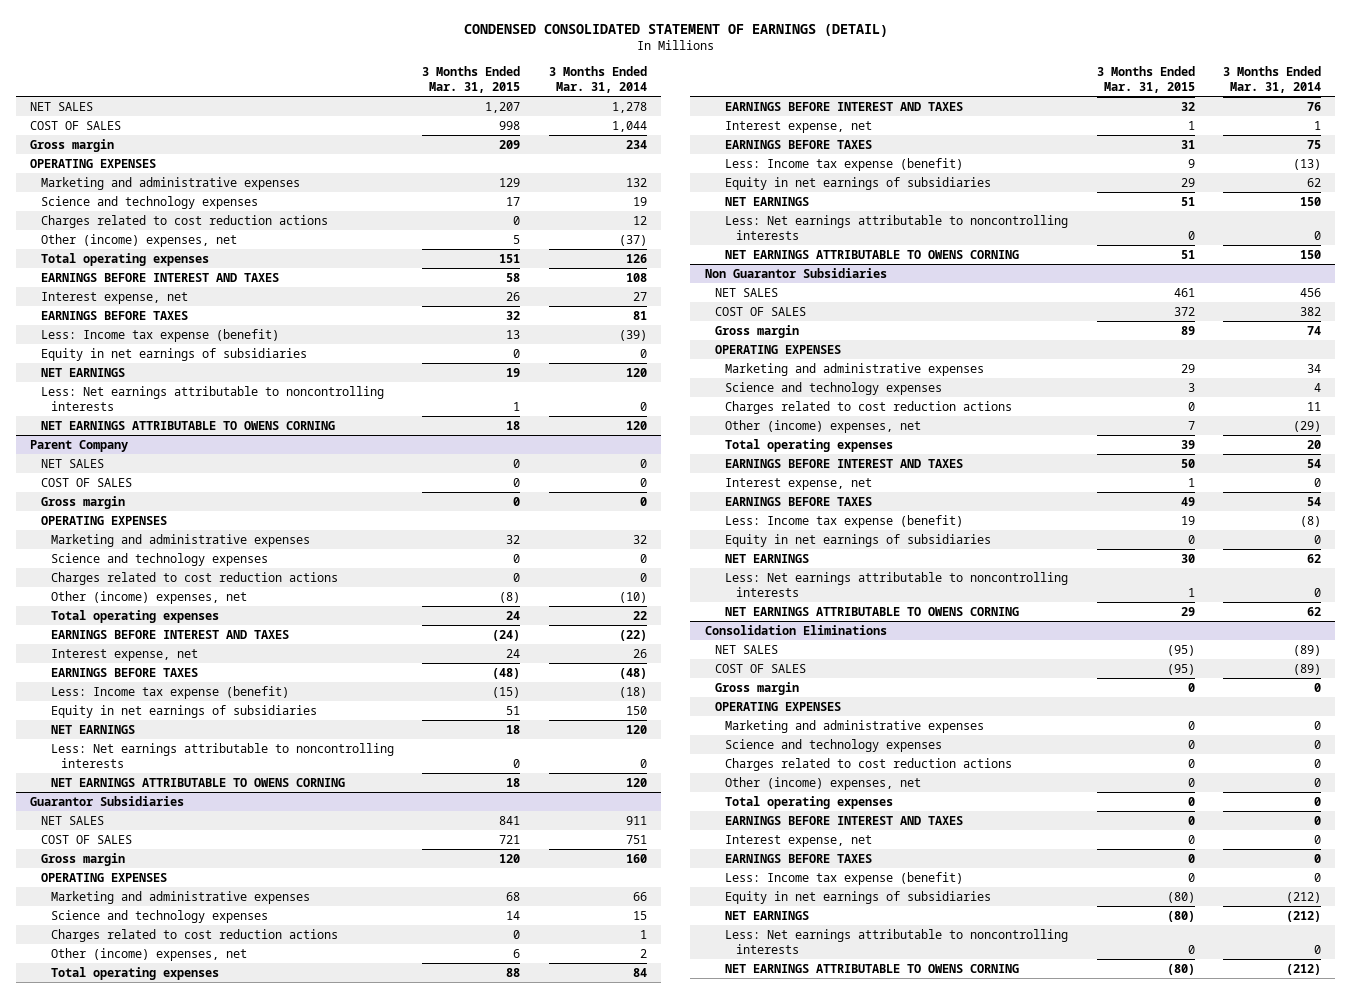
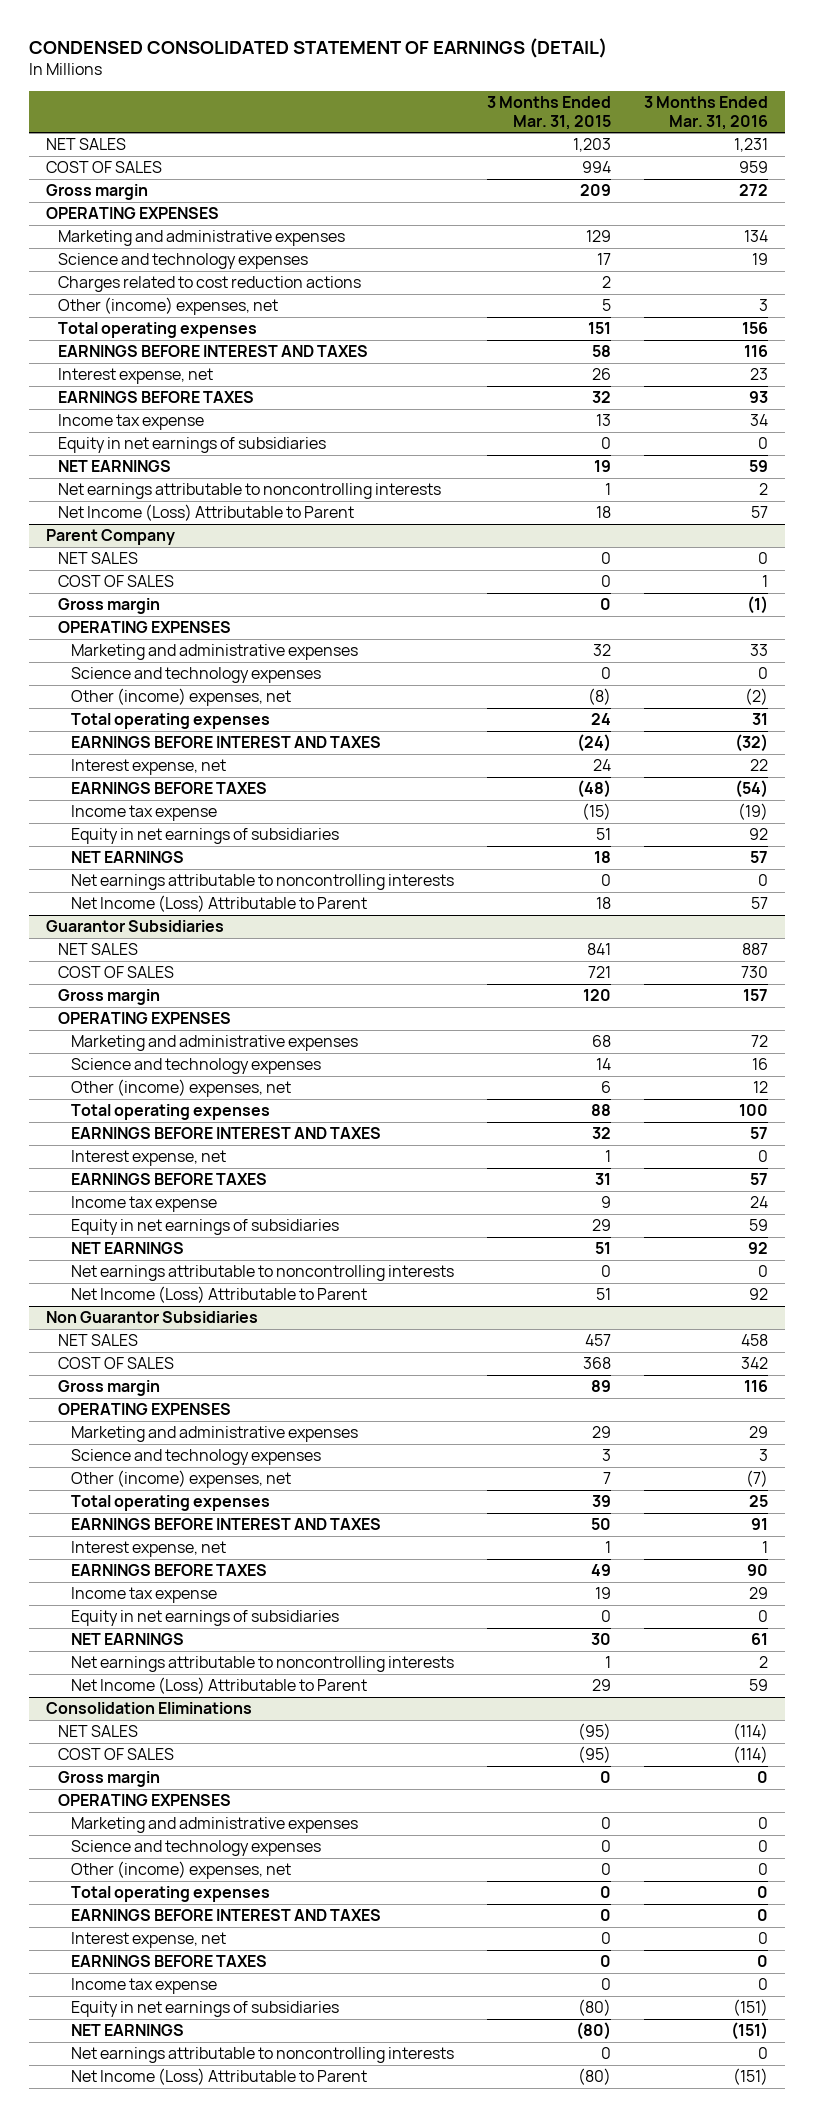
[548,65,647,94] 3 Months Ended Mar. 31, 2014 -> none
none -> [644,96,769,130] 3 Months Ended Mar. 31, 2016
[485,101,521,113] 1,207 -> [573,138,612,153] 1,203
[499,120,521,130] 998 -> [582,161,612,174] 994
[513,215,521,225] 0 -> [602,276,612,289] 2
[40,328,279,342] Less: Income tax expense (benefit) -> [58,414,205,431] Income tax expense
[40,385,384,411] Less: Net earnings attributable to noncontrolling interests -> [58,483,442,500] Net earnings attributable to noncontrolling interests
[40,420,335,430] NET EARNINGS ATTRIBUTABLE TO OWENS CORNING -> [58,504,355,522] Net Income (Loss) Attributable to Parent
[51,571,339,585] Charges related to cost reduction actions -> none
[51,685,290,699] Less: Income tax expense (benefit) -> [70,805,217,822] Income tax expense
[51,742,395,768] Less: Net earnings attributable to noncontrolling interests -> [70,874,454,891] Net earnings attributable to noncontrolling interests
[51,777,346,787] NET EARNINGS ATTRIBUTABLE TO OWENS CORNING -> [70,895,367,913] Net Income (Loss) Attributable to Parent
[51,928,339,942] Charges related to cost reduction actions -> none
[725,157,964,171] Less: Income tax expense (benefit) -> [70,1196,217,1213] Income tax expense
[725,214,1069,240] Less: Net earnings attributable to noncontrolling interests -> [70,1265,454,1282] Net earnings attributable to noncontrolling interests
[725,249,1020,259] NET EARNINGS ATTRIBUTABLE TO OWENS CORNING -> [70,1286,367,1304] Net Income (Loss) Attributable to Parent
[1173,287,1195,297] 461 -> [585,1334,612,1347] 457
[1173,306,1195,316] 372 -> [583,1357,612,1370] 368
[725,400,1013,414] Charges related to cost reduction actions -> none
[725,514,964,528] Less: Income tax expense (benefit) -> [70,1587,217,1604] Income tax expense
[725,571,1069,597] Less: Net earnings attributable to noncontrolling interests -> [70,1656,454,1673] Net earnings attributable to noncontrolling interests
[725,606,1020,616] NET EARNINGS ATTRIBUTABLE TO OWENS CORNING -> [70,1677,367,1695] Net Income (Loss) Attributable to Parent
[725,757,1013,771] Charges related to cost reduction actions -> none
[725,871,964,885] Less: Income tax expense (benefit) -> [70,1978,217,1995] Income tax expense
[725,928,1069,954] Less: Net earnings attributable to noncontrolling interests -> [70,2047,454,2064] Net earnings attributable to noncontrolling interests
[725,963,1020,973] NET EARNINGS ATTRIBUTABLE TO OWENS CORNING -> [70,2068,367,2086] Net Income (Loss) Attributable to Parent

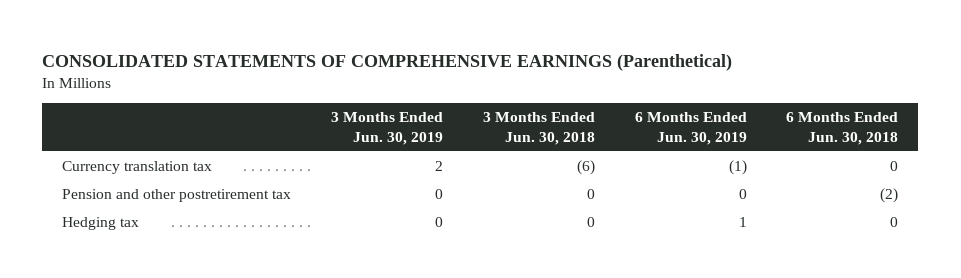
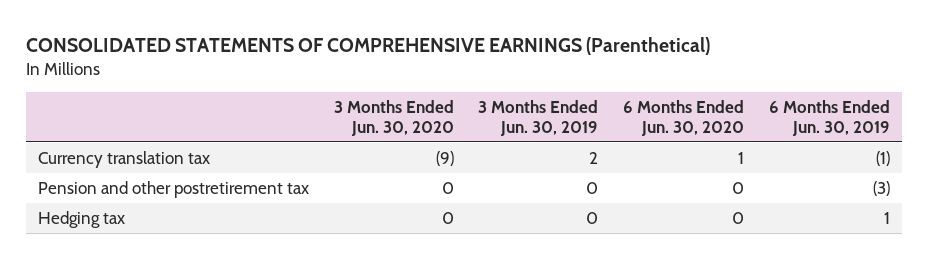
[482,112,595,146] 3 Months Ended Jun. 30, 2018 -> none
[786,112,899,146] 6 Months Ended Jun. 30, 2018 -> none
none -> [333,100,454,136] 3 Months Ended Jun. 30, 2020
none -> [622,100,744,136] 6 Months Ended Jun. 30, 2020
[738,188,747,199] 0 -> [872,180,890,196] (3)

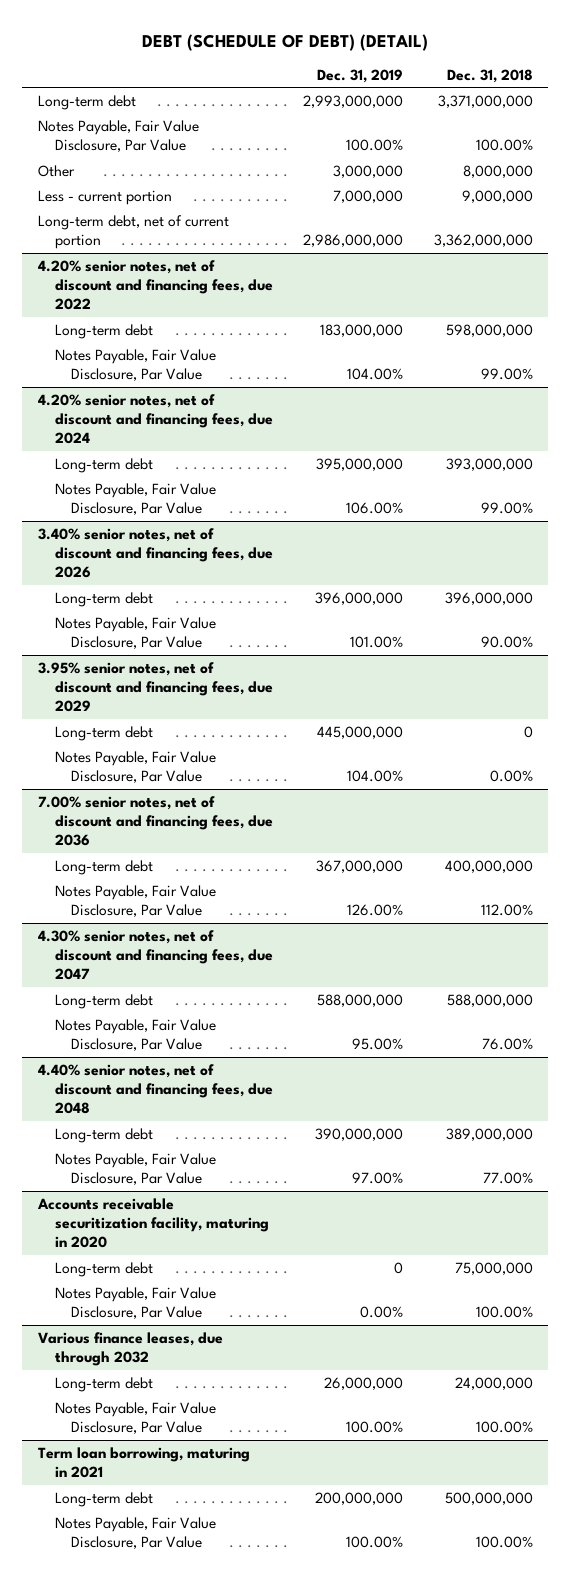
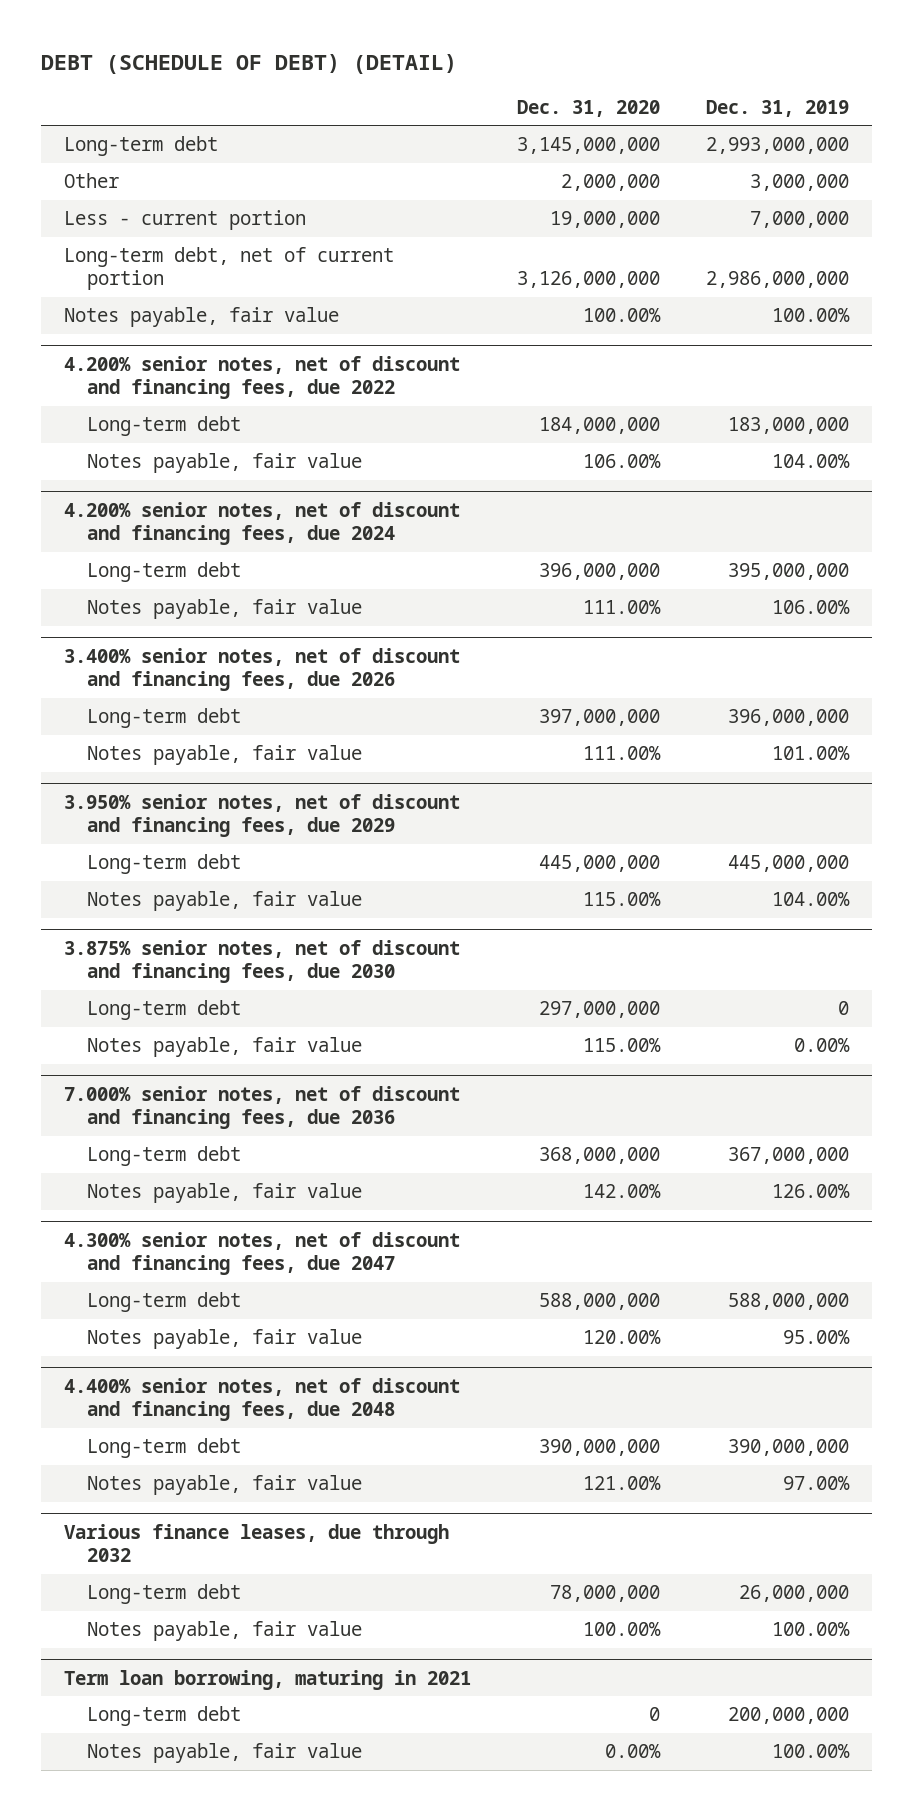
[447,68,534,83] Dec. 31, 2018 -> none
none -> [516,99,660,117] Dec. 31, 2020
[37,119,199,153] Notes Payable, Fair Value Disclosure, Par Value -> none
none -> [63,307,339,328] Notes payable, fair value
[37,259,273,311] 4.20% senior notes, net of discount and financing fees, due 2022 -> [63,355,460,399] 4.200% senior notes, net of discount and financing fees, due 2022
[54,348,216,382] Notes Payable, Fair Value Disclosure, Par Value -> [86,453,362,474] Notes payable, fair value
[37,393,273,445] 4.20% senior notes, net of discount and financing fees, due 2024 -> [63,501,460,545] 4.200% senior notes, net of discount and financing fees, due 2024
[54,482,216,516] Notes Payable, Fair Value Disclosure, Par Value -> [86,599,362,620] Notes payable, fair value
[37,527,273,579] 3.40% senior notes, net of discount and financing fees, due 2026 -> [63,647,460,691] 3.400% senior notes, net of discount and financing fees, due 2026
[54,616,216,650] Notes Payable, Fair Value Disclosure, Par Value -> [86,745,362,766] Notes payable, fair value
[37,661,273,713] 3.95% senior notes, net of discount and financing fees, due 2029 -> [63,793,460,837] 3.950% senior notes, net of discount and financing fees, due 2029
[54,750,216,784] Notes Payable, Fair Value Disclosure, Par Value -> [86,891,362,912] Notes payable, fair value
none -> [63,939,460,983] 3.875% senior notes, net of discount and financing fees, due 2030
none -> [86,1000,241,1021] Long-term debt
none -> [86,1037,362,1058] Notes payable, fair value
[37,795,273,847] 7.00% senior notes, net of discount and financing fees, due 2036 -> [63,1085,460,1129] 7.000% senior notes, net of discount and financing fees, due 2036
[54,884,216,918] Notes Payable, Fair Value Disclosure, Par Value -> [86,1183,362,1204] Notes payable, fair value
[37,929,273,981] 4.30% senior notes, net of discount and financing fees, due 2047 -> [63,1231,460,1275] 4.300% senior notes, net of discount and financing fees, due 2047
[54,1018,216,1052] Notes Payable, Fair Value Disclosure, Par Value -> [86,1329,362,1350] Notes payable, fair value
[37,1063,273,1115] 4.40% senior notes, net of discount and financing fees, due 2048 -> [63,1377,460,1421] 4.400% senior notes, net of discount and financing fees, due 2048
[36,1197,269,1249] Accounts receivable securitization facility, maturing in 2020 -> none
[54,1261,153,1277] Long-term debt -> none
[54,1286,216,1320] Notes Payable, Fair Value Disclosure, Par Value -> none
[54,1152,216,1186] Notes Payable, Fair Value Disclosure, Par Value -> [86,1475,362,1496] Notes payable, fair value
[54,1401,216,1435] Notes Payable, Fair Value Disclosure, Par Value -> [86,1621,362,1642] Notes payable, fair value
[54,1516,216,1550] Notes Payable, Fair Value Disclosure, Par Value -> [86,1743,362,1764] Notes payable, fair value

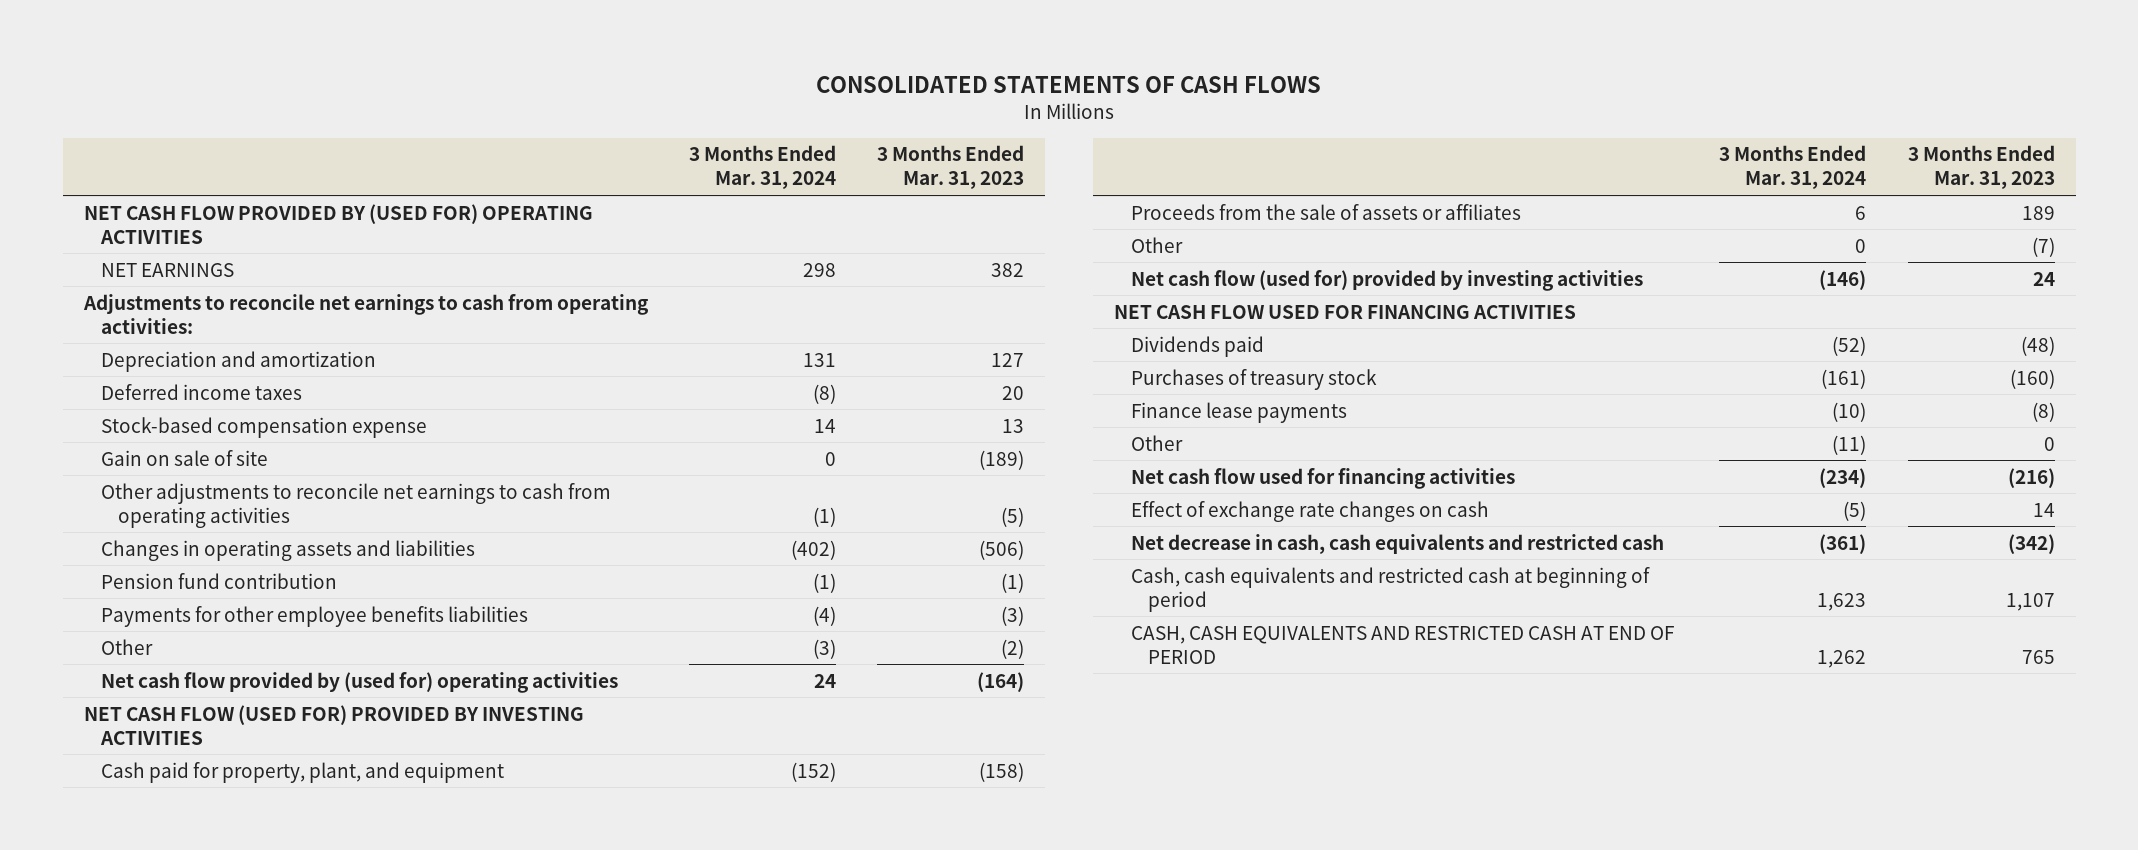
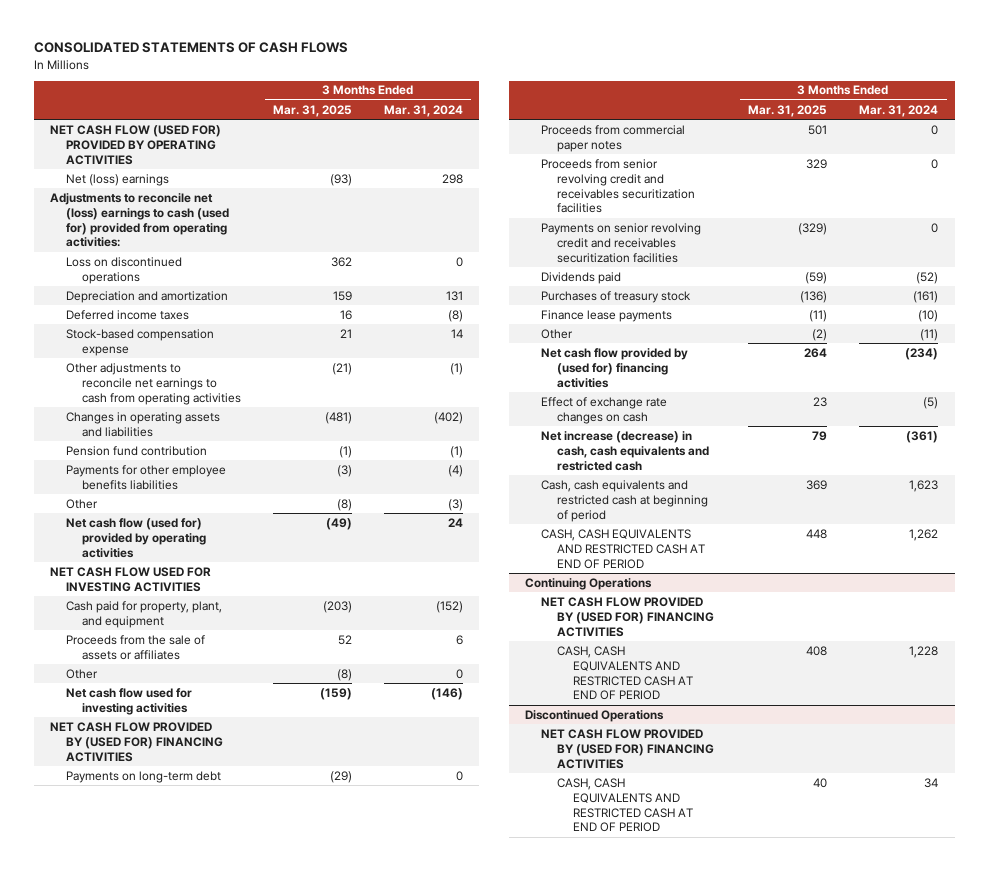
[877,145,1025,190] 3 Months Ended Mar. 31, 2023 -> none
none -> [273,104,353,117] Mar. 31, 2025
[83,203,593,244] NET CASH FLOW PROVIDED BY (USED FOR) OPERATING ACTIVITIES -> [49,124,221,165] NET CASH FLOW (USED FOR) PROVIDED BY OPERATING ACTIVITIES
[100,262,234,277] NET EARNINGS -> [65,173,169,186] Net (loss) earnings
[82,293,649,334] Adjustments to reconcile net earnings to cash from operating activities: -> [49,192,229,248] Adjustments to reconcile net (loss) earnings to cash (used for) provided from operating activities:
none -> [65,256,182,284] Loss on discontinued operations
[100,449,268,466] Gain on sale of site -> none
[100,671,618,693] Net cash flow provided by (used for) operating activities -> [65,517,206,558] Net cash flow (used for) provided by operating activities
[83,704,584,745] NET CASH FLOW (USED FOR) PROVIDED BY INVESTING ACTIVITIES -> [49,566,211,592] NET CASH FLOW USED FOR INVESTING ACTIVITIES
[1131,269,1644,291] Net cash flow (used for) provided by investing activities -> [65,687,192,715] Net cash flow used for investing activities
[1113,304,1576,319] NET CASH FLOW USED FOR FINANCING ACTIVITIES -> [49,721,223,762] NET CASH FLOW PROVIDED BY (USED FOR) FINANCING ACTIVITIES
none -> [65,770,221,783] Payments on long-term debt
none -> [541,124,686,152] Proceeds from commercial paper notes
none -> [541,158,696,214] Proceeds from senior revolving credit and receivables securitization facilities
none -> [541,222,702,263] Payments on senior revolving credit and receivables securitization facilities
[1131,467,1516,489] Net cash flow used for financing activities -> [541,347,689,388] Net cash flow provided by (used for) financing activities
[1131,533,1665,554] Net decrease in cash, cash equivalents and restricted cash -> [541,430,710,471] Net increase (decrease) in cash, cash equivalents and restricted cash
none -> [525,577,653,590] Continuing Operations
none -> [541,596,715,637] NET CASH FLOW PROVIDED BY (USED FOR) FINANCING ACTIVITIES
none -> [557,645,694,701] CASH, CASH EQUIVALENTS AND RESTRICTED CASH AT END OF PERIOD
none -> [525,709,665,722] Discontinued Operations
none -> [541,728,715,769] NET CASH FLOW PROVIDED BY (USED FOR) FINANCING ACTIVITIES
none -> [557,777,694,833] CASH, CASH EQUIVALENTS AND RESTRICTED CASH AT END OF PERIOD

